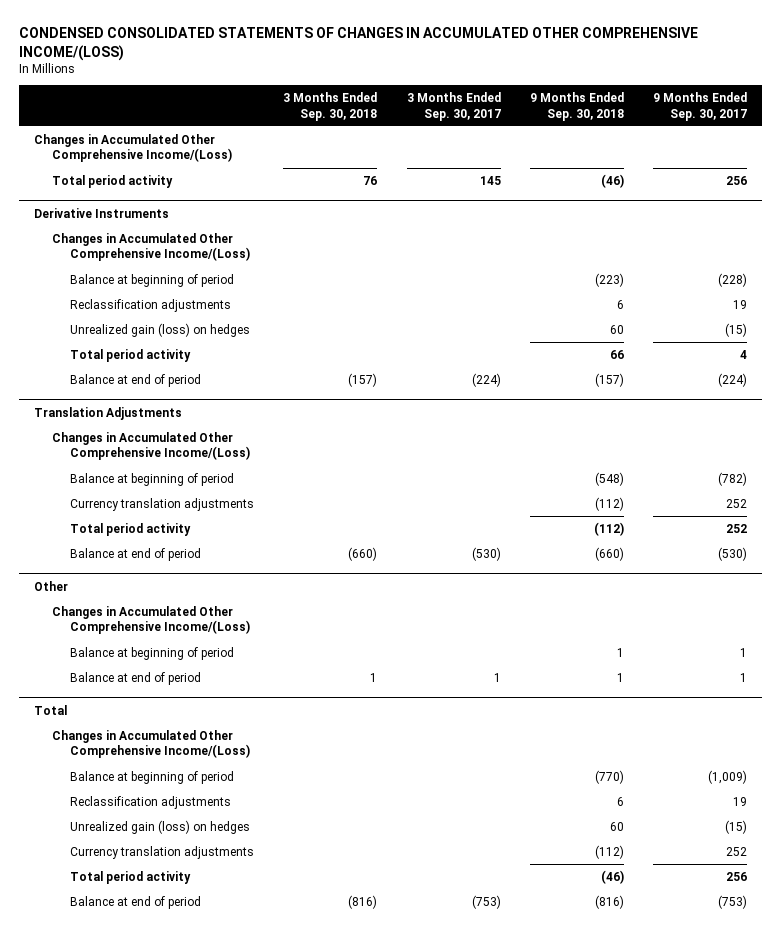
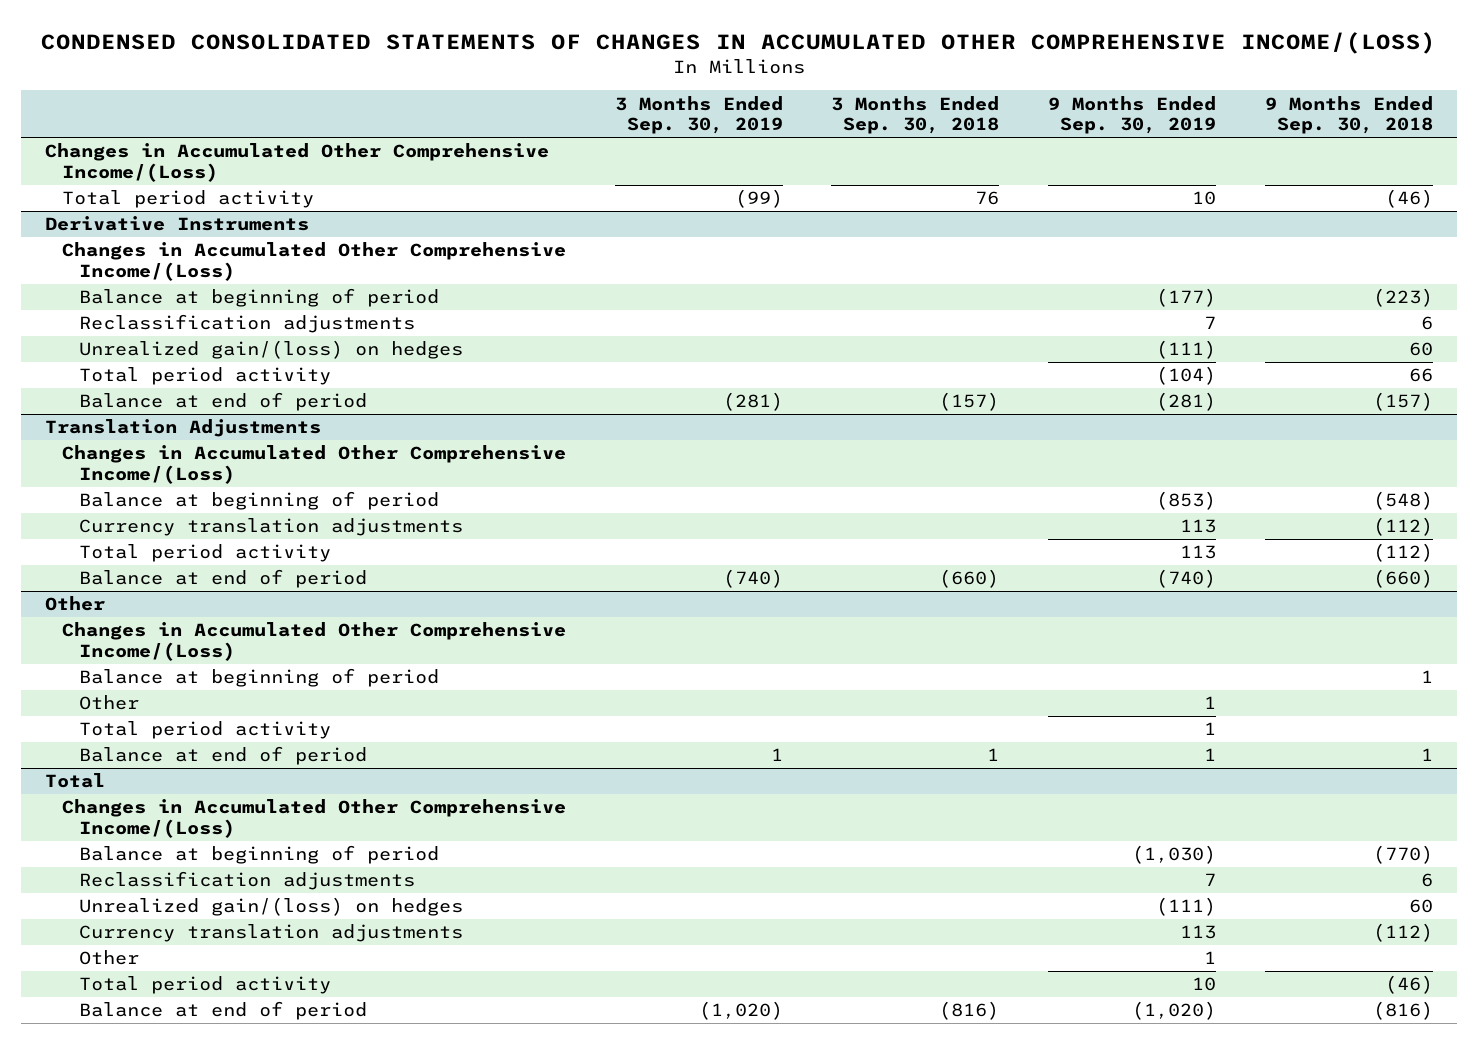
[406,91,501,121] 3 Months Ended Sep. 30, 2017 -> none
[653,91,748,121] 9 Months Ended Sep. 30, 2017 -> none
none -> [614,95,783,135] 3 Months Ended Sep. 30, 2019
none -> [1047,95,1216,135] 9 Months Ended Sep. 30, 2019
[69,322,250,337] Unrealized gain (loss) on hedges -> [78,340,463,360] Unrealized gain/(loss) on hedges
none -> [78,695,139,711] Other
none -> [78,721,331,740] Total period activity
[69,819,250,834] Unrealized gain (loss) on hedges -> [78,897,463,917] Unrealized gain/(loss) on hedges
none -> [78,950,139,966] Other

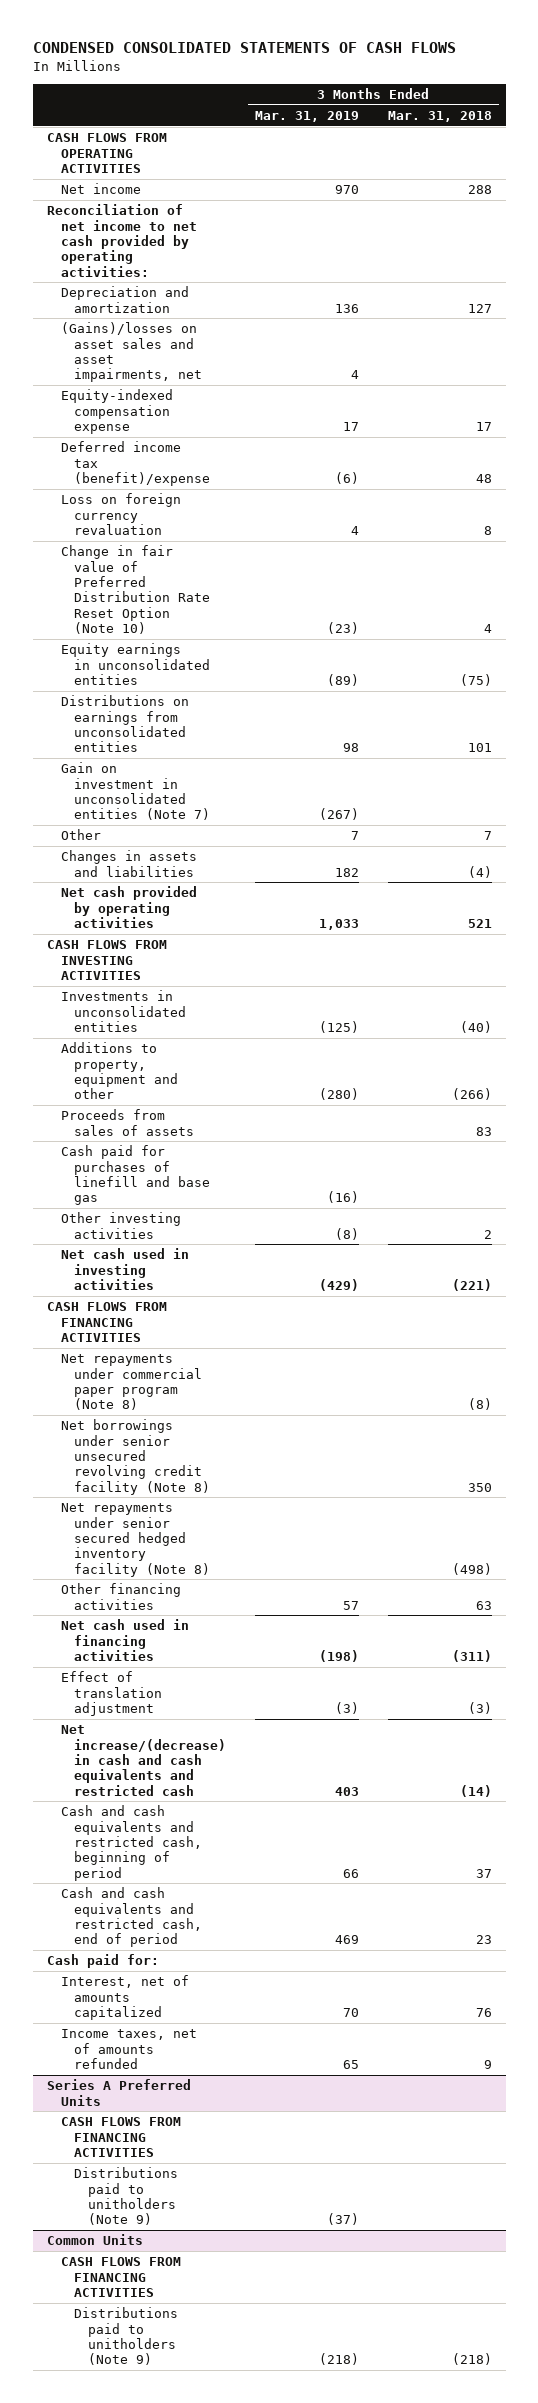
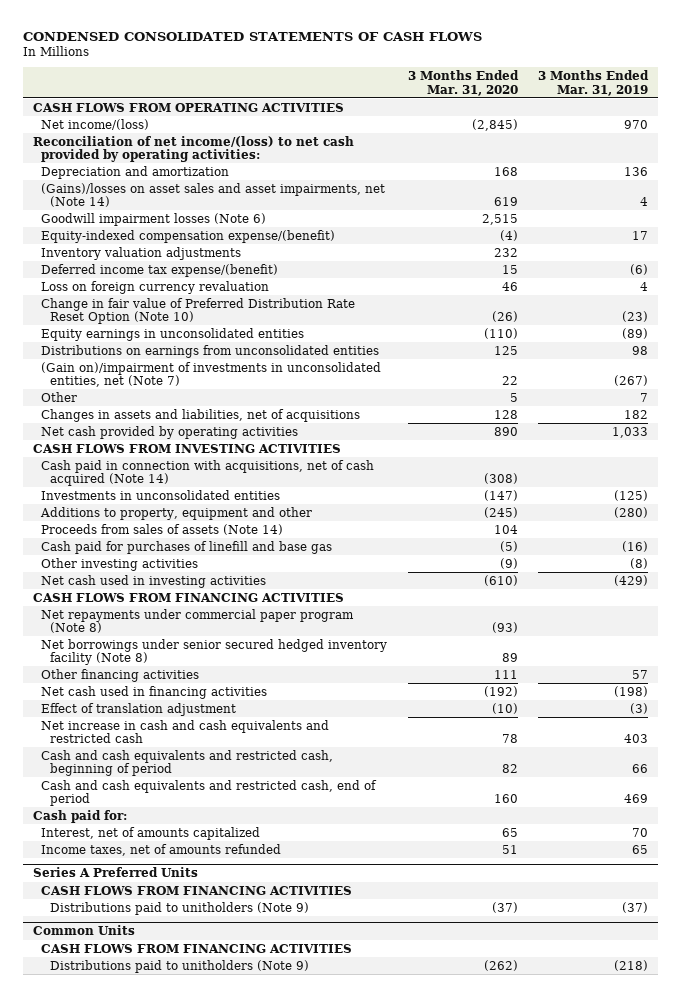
[387,111,492,123] Mar. 31, 2018 -> none
none -> [407,70,519,96] 3 Months Ended Mar. 31, 2020
[60,183,141,195] Net income -> [41,118,150,130] Net income/(loss)
[46,204,197,277] Reconciliation of net income to net cash provided by operating activities: -> [33,135,355,163] Reconciliation of net income/(loss) to net cash provided by operating activities:
[60,322,203,383] (Gains)/losses on asset sales and asset impairments, net -> [41,182,386,208] (Gains)/losses on asset sales and asset impairments, net (Note 14)
none -> [41,212,267,226] Goodwill impairment losses (Note 6)
[60,389,173,434] Equity-indexed compensation expense -> [41,229,336,243] Equity-indexed compensation expense/(benefit)
none -> [41,246,242,260] Inventory valuation adjustments
[60,441,211,486] Deferred income tax (benefit)/expense -> [41,263,279,277] Deferred income tax expense/(benefit)
[60,762,211,821] Gain on investment in unconsolidated entities (Note 7) -> [41,361,382,388] (Gain on)/impairment of investments in unconsolidated entities, net (Note 7)
[60,850,197,877] Changes in assets and liabilities -> [41,408,361,422] Changes in assets and liabilities, net of acquisitions
none -> [41,459,375,487] Cash paid in connection with acquisitions, net of cash acquired (Note 14)
[60,1109,195,1136] Proceeds from sales of assets -> [41,523,284,535] Proceeds from sales of assets (Note 14)
[60,1419,211,1495] Net borrowings under senior unsecured revolving credit facility (Note 8) -> none
[60,1503,211,1577] Net repayments under senior secured hedged inventory facility (Note 8) -> [41,638,388,666] Net borrowings under senior secured hedged inventory facility (Note 8)
[60,1725,227,1796] Net increase/(decrease) in cash and cash equivalents and restricted cash -> [41,719,330,744] Net increase in cash and cash equivalents and restricted cash

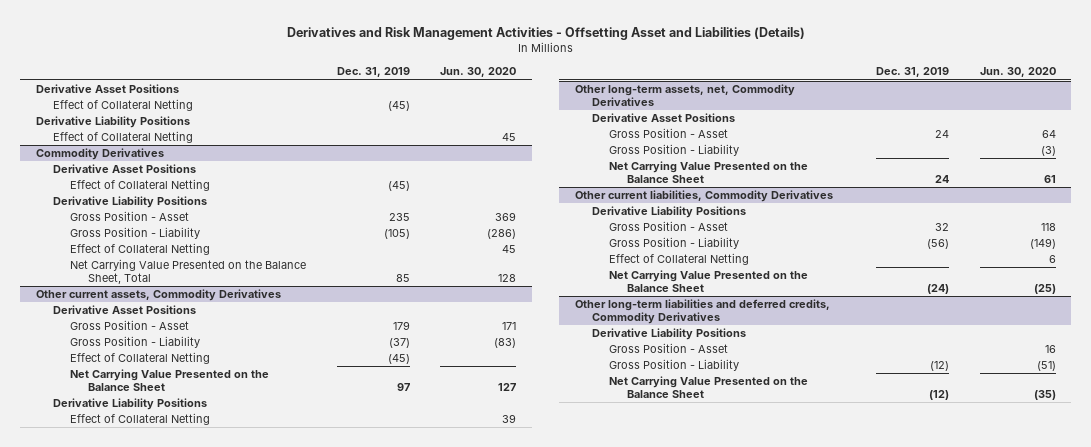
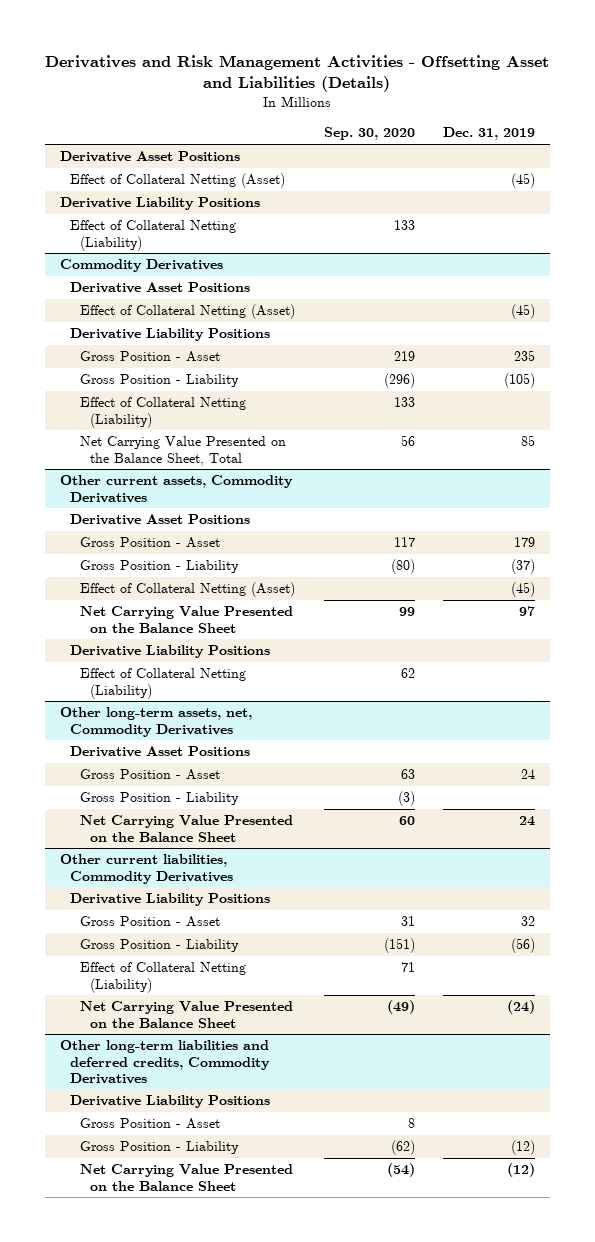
[440,67,517,78] Jun. 30, 2020 -> none
none -> [323,127,415,141] Sep. 30, 2020
[52,99,193,112] Effect of Collateral Netting -> [69,173,285,189] Effect of Collateral Netting (Asset)
[52,131,193,144] Effect of Collateral Netting -> [69,220,236,251] Effect of Collateral Netting (Liability)
[70,179,211,192] Effect of Collateral Netting -> [79,304,295,320] Effect of Collateral Netting (Asset)
[70,243,211,256] Effect of Collateral Netting -> [79,397,246,428] Effect of Collateral Netting (Liability)
[70,352,211,365] Effect of Collateral Netting -> [79,582,295,598] Effect of Collateral Netting (Asset)
[70,413,211,426] Effect of Collateral Netting -> [79,668,246,699] Effect of Collateral Netting (Liability)
[609,253,750,266] Effect of Collateral Netting -> [79,962,246,993] Effect of Collateral Netting (Liability)

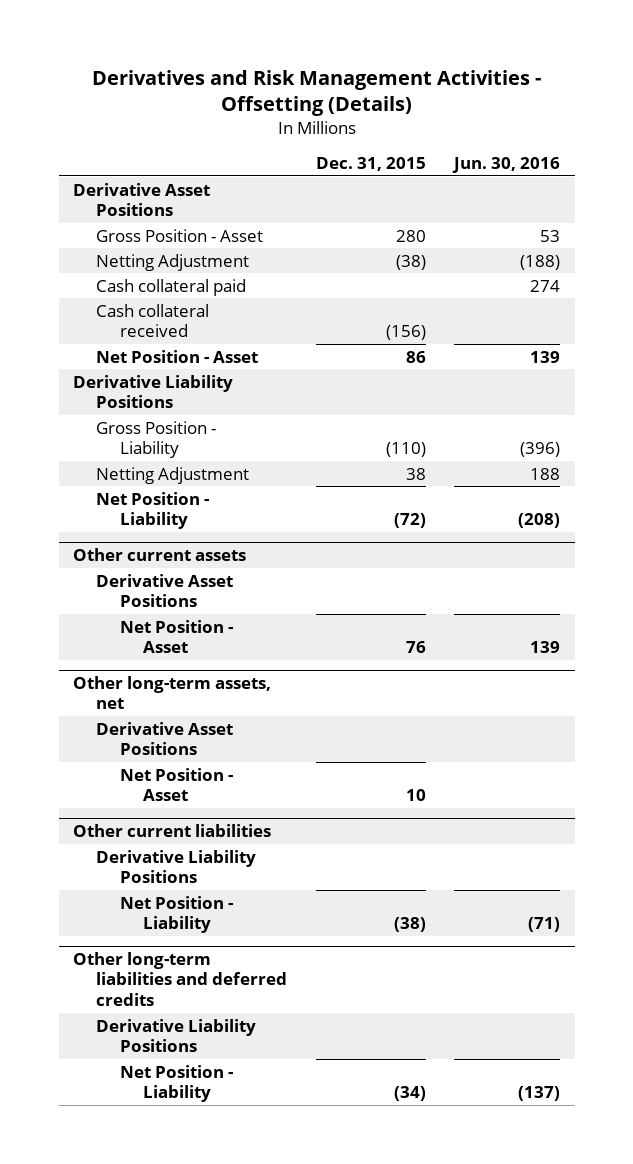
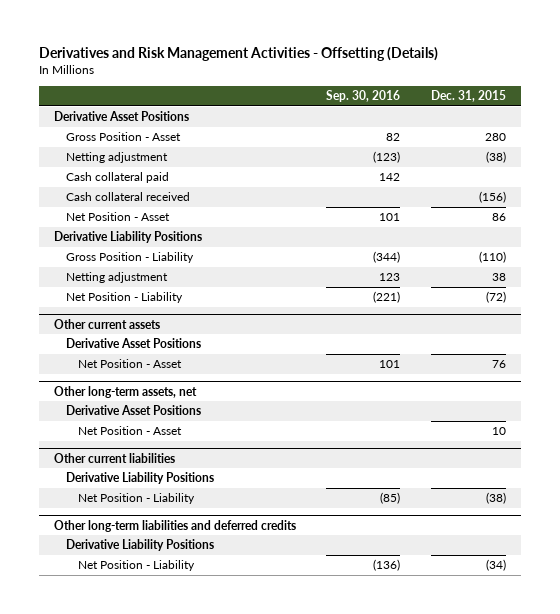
[452,157,561,174] Jun. 30, 2016 -> none
none -> [326,90,401,103] Sep. 30, 2016
[96,253,250,271] Netting Adjustment -> [65,152,168,164] Netting adjustment
[96,466,250,484] Netting Adjustment -> [65,272,168,284] Netting adjustment

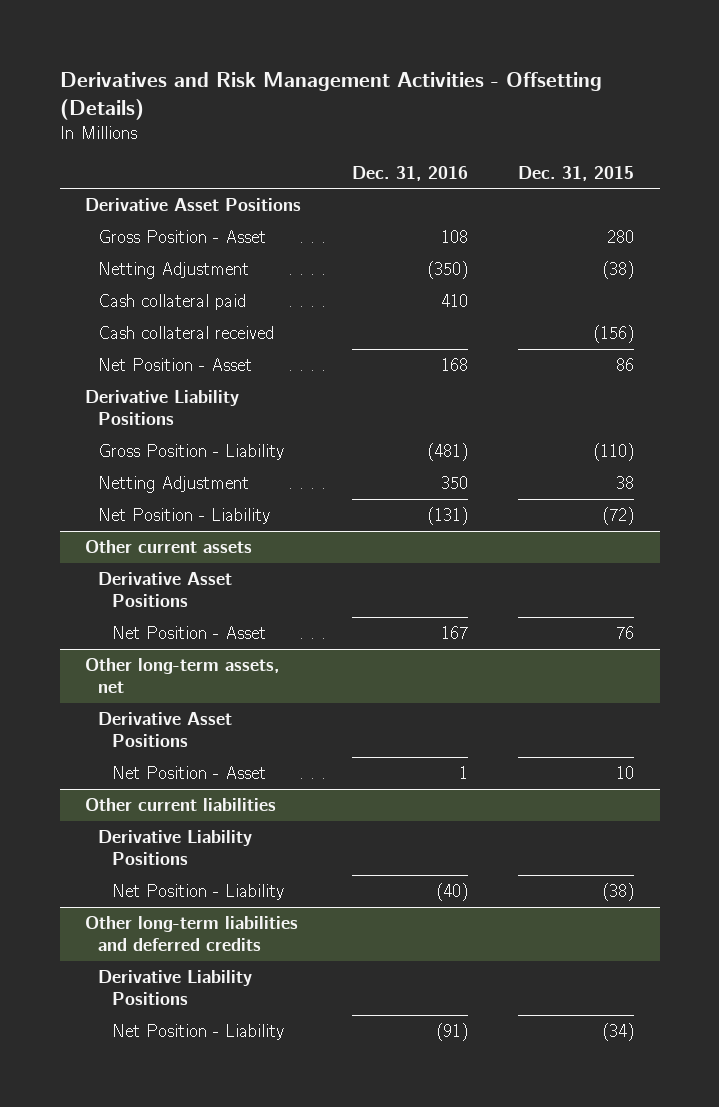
[326,90,401,103] Sep. 30, 2016 -> none
none -> [351,165,468,181] Dec. 31, 2016
[65,152,168,164] Netting adjustment -> [98,261,250,279] Netting Adjustment
[65,272,168,284] Netting adjustment -> [98,475,250,493] Netting Adjustment

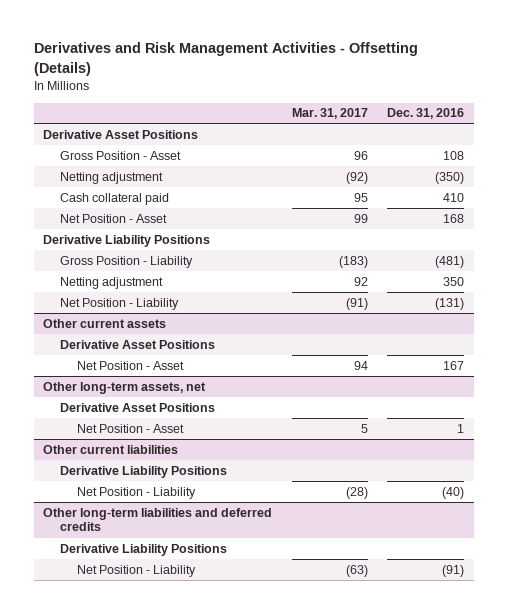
[518,165,635,181] Dec. 31, 2015 -> none
none -> [291,108,368,120] Mar. 31, 2017
[98,261,250,279] Netting Adjustment -> [60,171,164,184] Netting adjustment
[98,325,275,339] Cash collateral received -> none
[98,475,250,493] Netting Adjustment -> [60,276,164,289] Netting adjustment

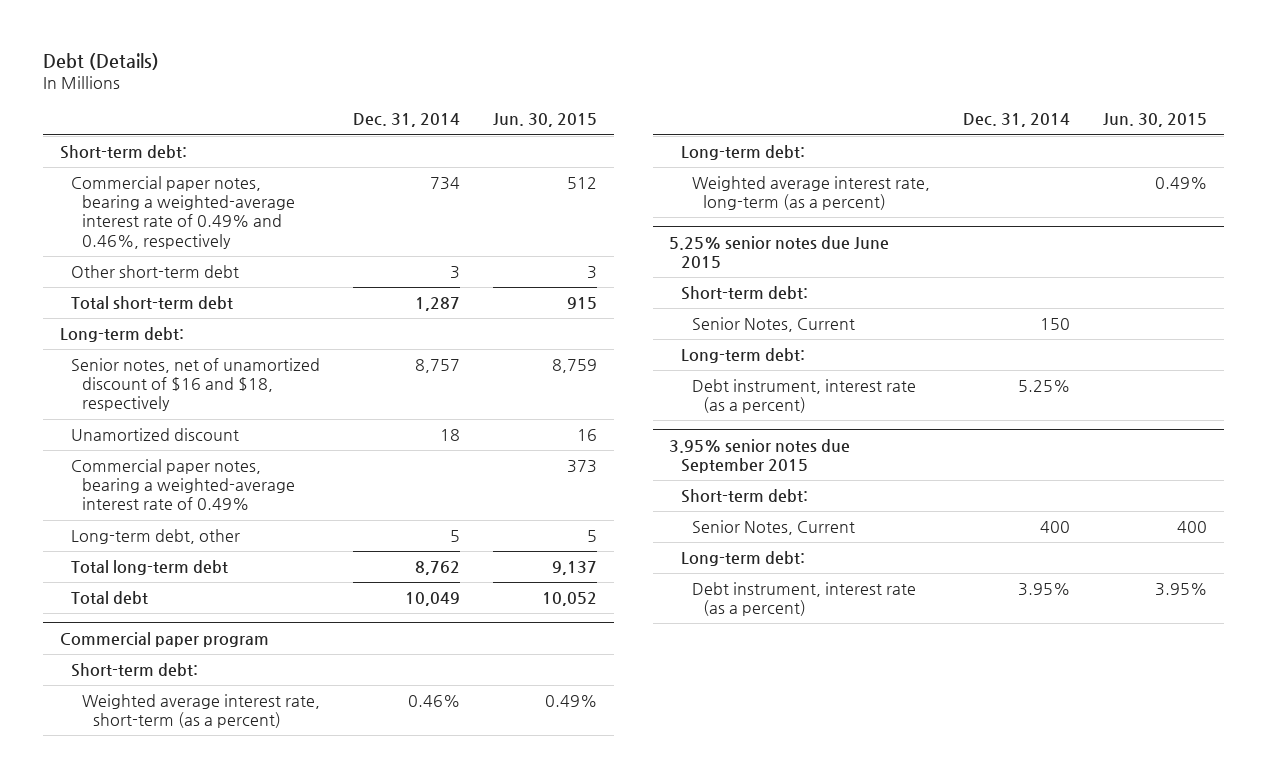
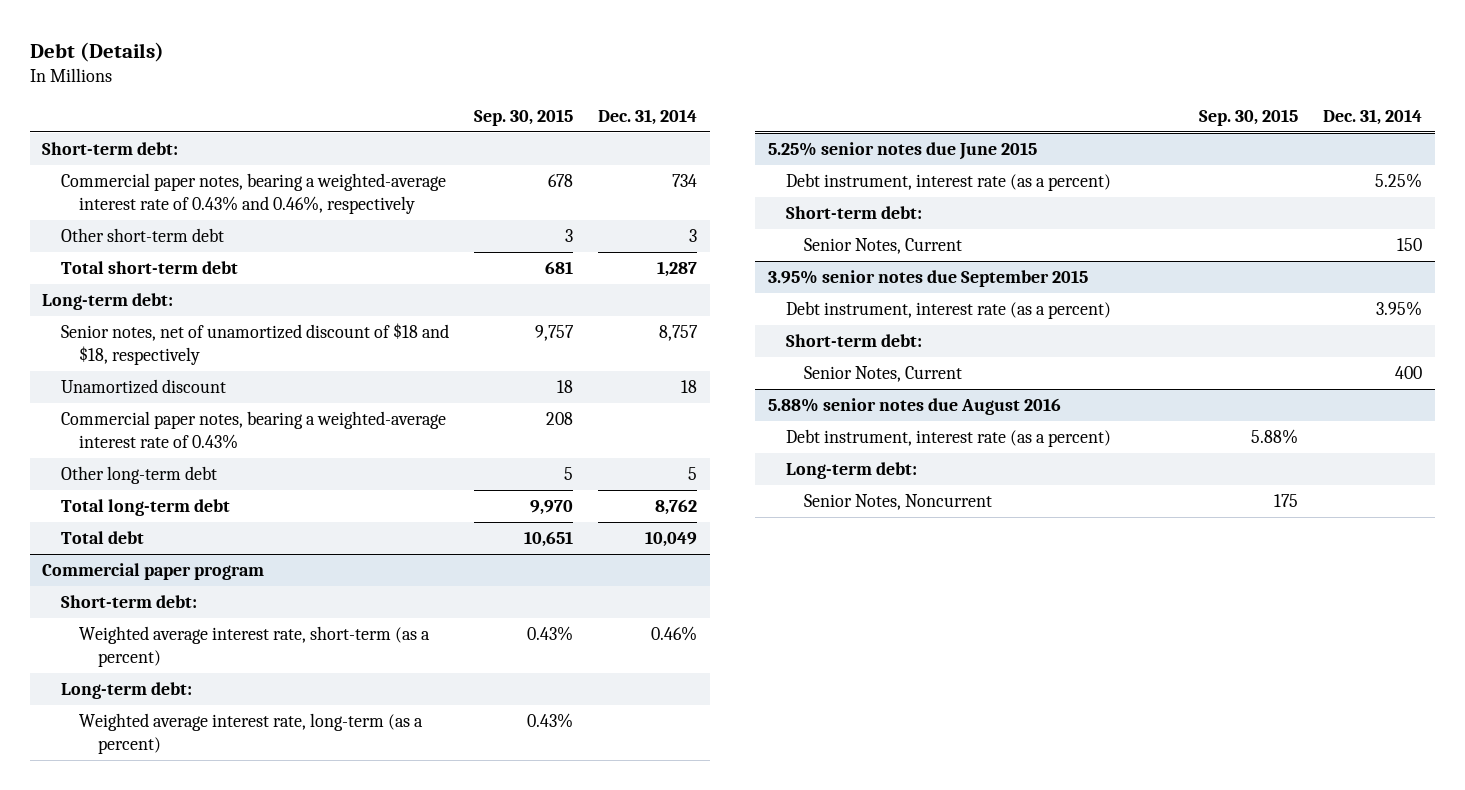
[493,113,598,128] Jun. 30, 2015 -> none
none -> [474,108,574,126] Sep. 30, 2015
[70,175,296,249] Commercial paper notes, bearing a weighted-average interest rate of 0.49% and 0.46%, respectively -> [60,172,446,214] Commercial paper notes, bearing a weighted-average interest rate of 0.43% and 0.46%, respectively
[70,357,320,412] Senior notes, net of unamortized discount of $16 and $18, respectively -> [60,322,449,365] Senior notes, net of unamortized discount of $18 and $18, respectively
[70,458,296,511] Commercial paper notes, bearing a weighted-average interest rate of 0.49% -> [60,410,446,449] Commercial paper notes, bearing a weighted-average interest rate of 0.43%
[70,528,240,544] Long-term debt, other -> [60,465,217,484] Other long-term debt
[691,378,916,414] Debt instrument, interest rate (as a percent) -> [785,172,1111,191] Debt instrument, interest rate (as a percent)
[680,347,805,363] Long-term debt: -> none
[691,581,916,617] Debt instrument, interest rate (as a percent) -> [785,300,1111,319] Debt instrument, interest rate (as a percent)
none -> [767,397,1061,415] 5.88% senior notes due August 2016
none -> [785,428,1111,447] Debt instrument, interest rate (as a percent)
none -> [804,493,993,510] Senior Notes, Noncurrent

